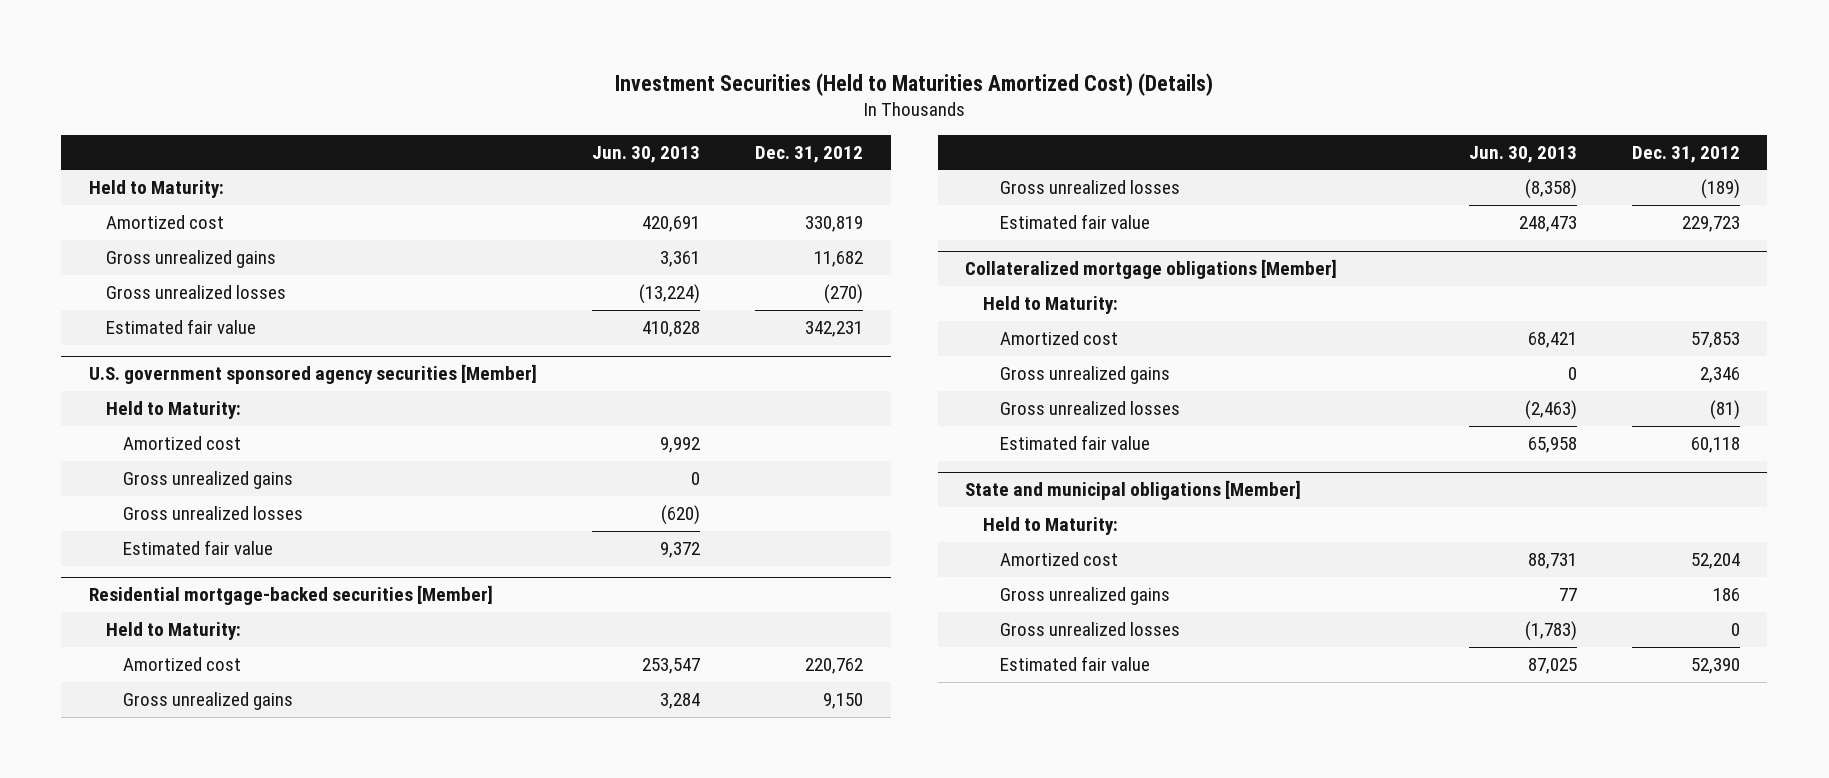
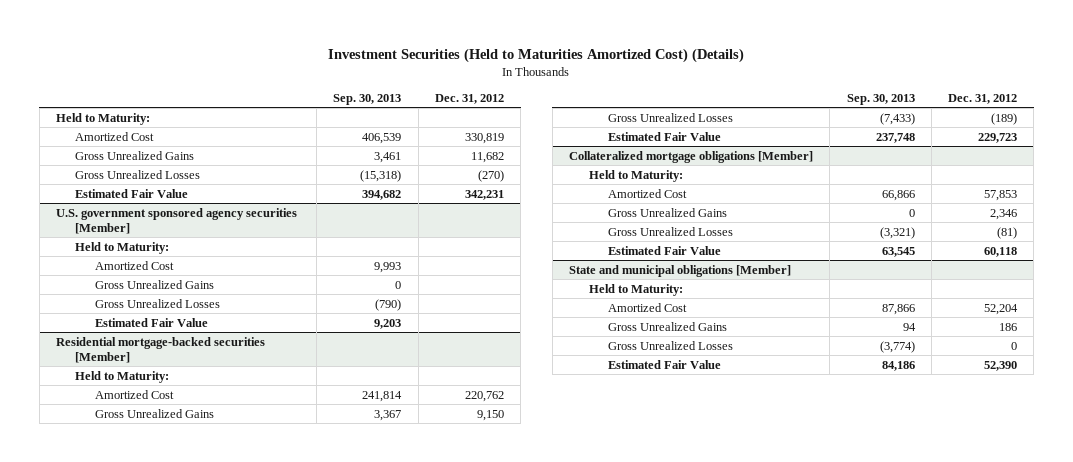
[591,145,700,163] Jun. 30, 2013 -> none
none -> [333,93,402,105] Sep. 30, 2013
[105,214,224,229] Amortized cost -> [75,131,155,141] Amortized Cost
[105,249,276,268] Gross unrealized gains -> [75,150,195,160] Gross Unrealized Gains
[105,284,286,299] Gross unrealized losses -> [75,169,201,179] Gross Unrealized Losses
[105,318,256,334] Estimated fair value -> [75,188,189,198] Estimated Fair Value
[123,435,242,450] Amortized cost -> [94,260,174,270] Amortized Cost
[123,470,294,489] Gross unrealized gains -> [94,279,214,289] Gross Unrealized Gains
[123,505,304,520] Gross unrealized losses -> [94,298,220,308] Gross Unrealized Losses
[123,539,274,555] Estimated fair value -> [94,317,208,327] Estimated Fair Value
[123,656,242,671] Amortized cost -> [94,389,174,399] Amortized Cost
[123,691,294,710] Gross unrealized gains -> [94,408,214,418] Gross Unrealized Gains
[999,179,1180,194] Gross unrealized losses -> [608,112,734,122] Gross Unrealized Losses
[999,213,1150,229] Estimated fair value -> [608,131,722,141] Estimated Fair Value
[999,330,1118,345] Amortized cost -> [608,188,688,198] Amortized Cost
[999,365,1170,384] Gross unrealized gains -> [608,207,728,217] Gross Unrealized Gains
[999,400,1180,415] Gross unrealized losses -> [608,226,734,236] Gross Unrealized Losses
[999,434,1150,450] Estimated fair value -> [608,245,722,255] Estimated Fair Value
[999,551,1118,566] Amortized cost -> [608,302,688,312] Amortized Cost
[999,586,1170,605] Gross unrealized gains -> [608,321,728,331] Gross Unrealized Gains
[999,621,1180,636] Gross unrealized losses -> [608,340,734,350] Gross Unrealized Losses
[999,655,1150,671] Estimated fair value -> [608,359,722,369] Estimated Fair Value

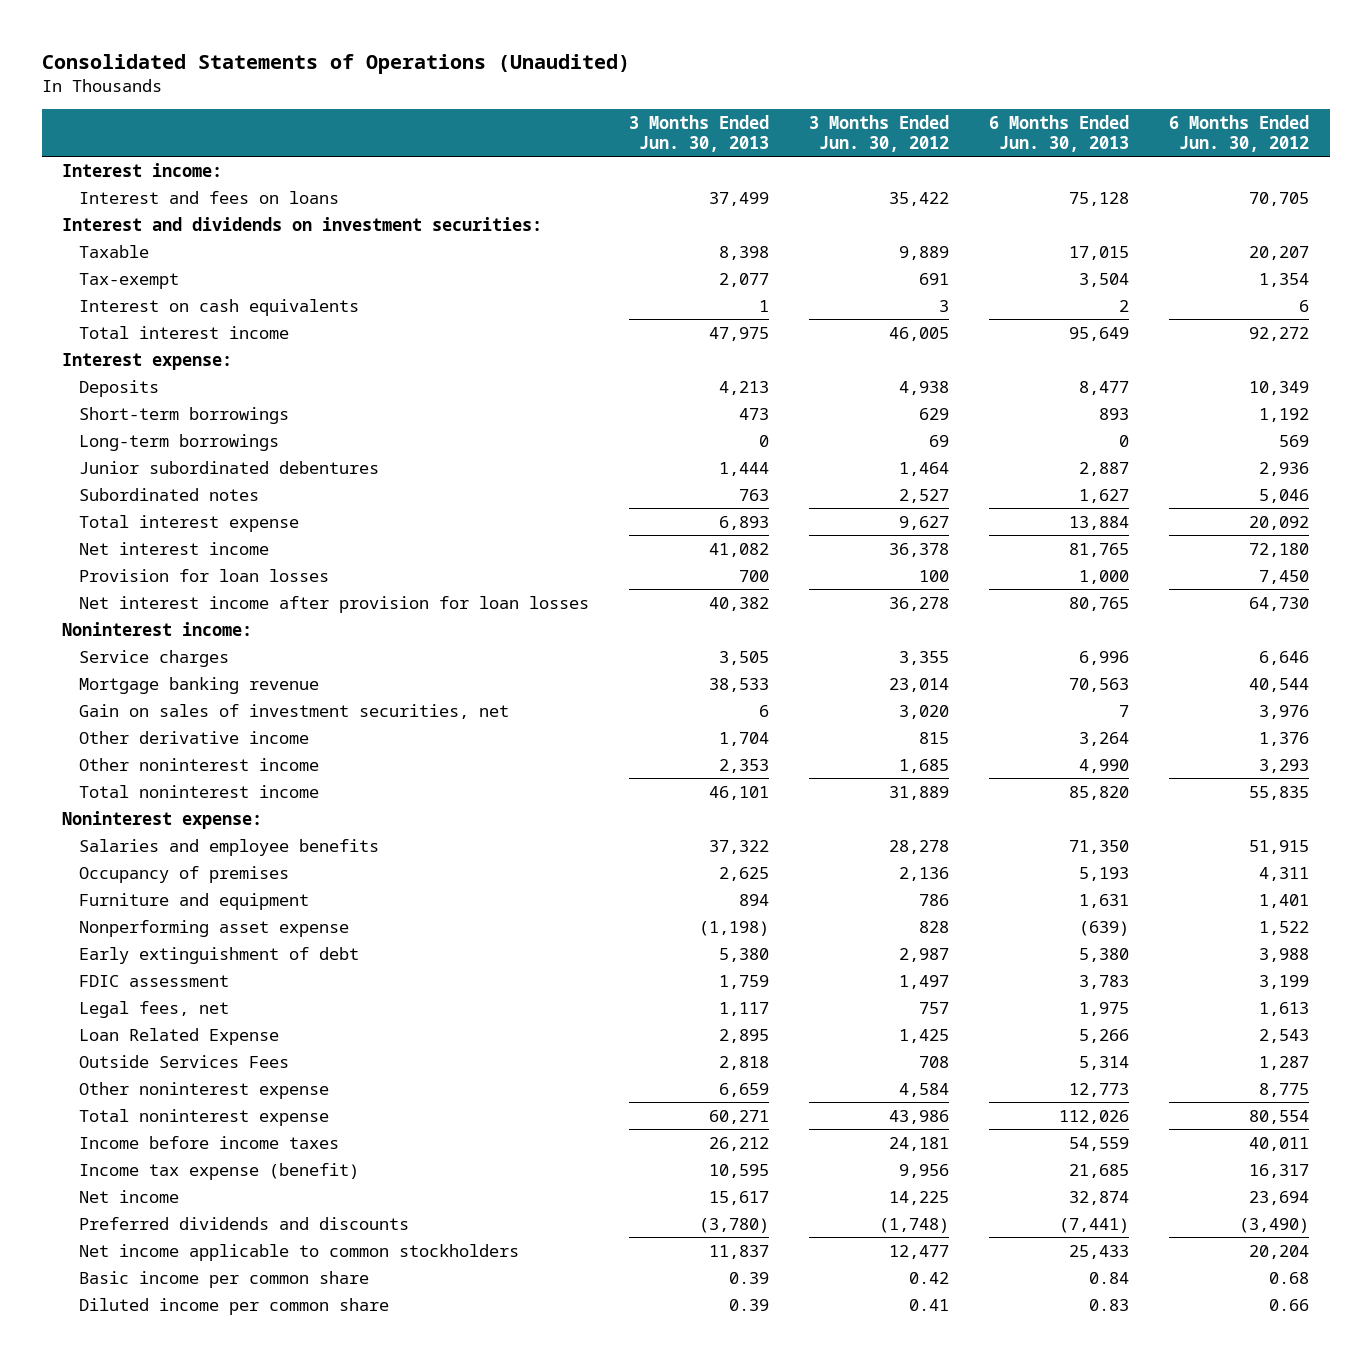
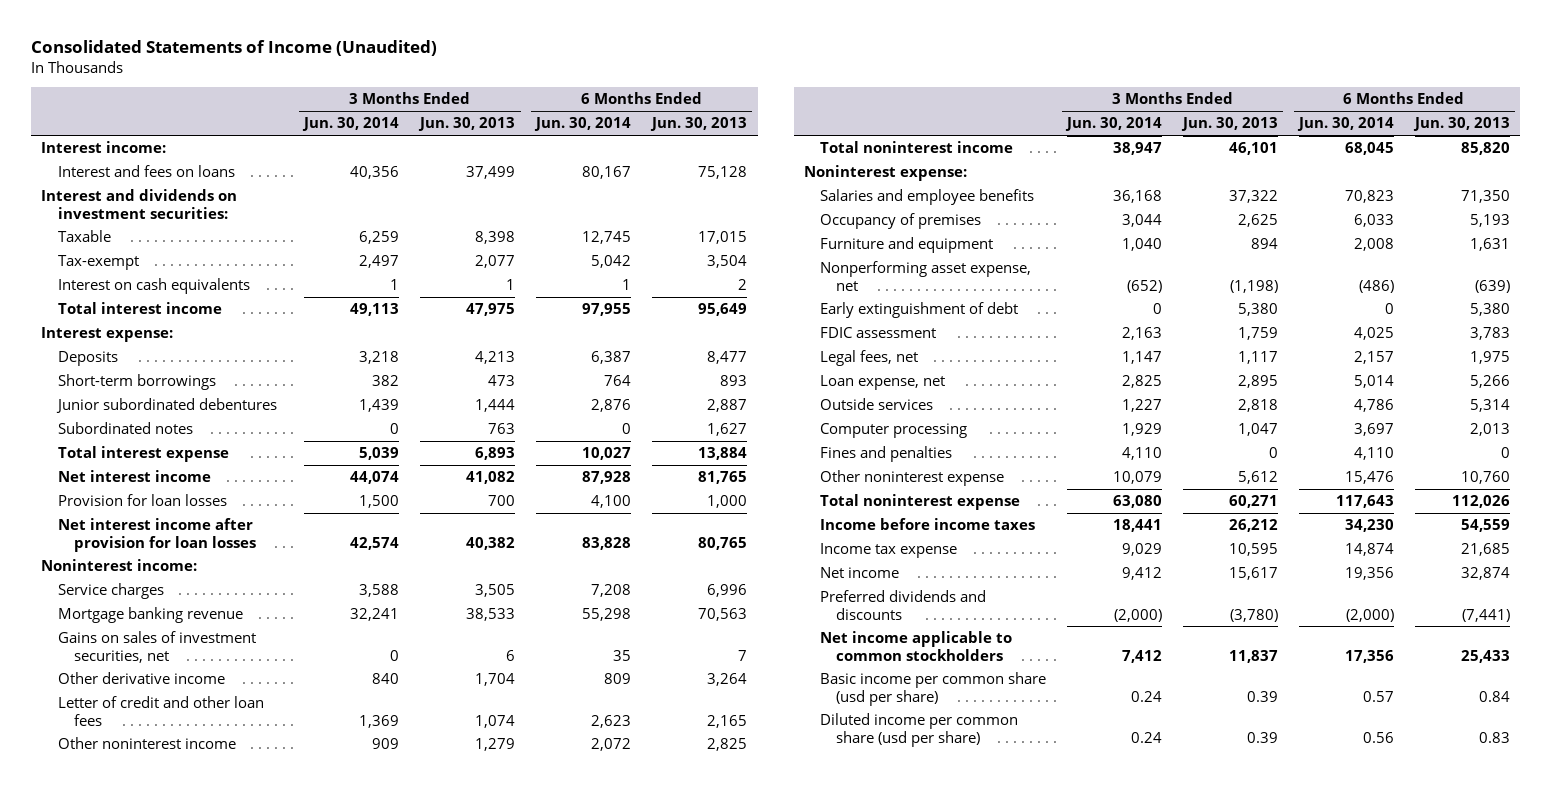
[41,53,630,74] Consolidated Statements of Operations (Unaudited) -> [30,40,437,57] Consolidated Statements of Income (Unaudited)
[809,114,950,152] 3 Months Ended Jun. 30, 2012 -> none
[1169,114,1310,152] 6 Months Ended Jun. 30, 2012 -> none
none -> [302,117,400,132] Jun. 30, 2014
none -> [534,117,632,132] Jun. 30, 2014
[78,433,279,451] Long-term borrowings -> none
[78,703,509,719] Gain on sales of investment securities, net -> [57,631,256,663] Gains on sales of investment securities, net
none -> [57,696,264,726] Letter of credit and other loan fees
[718,758,769,773] 2,353 -> [475,738,516,752] 1,279
[1079,758,1130,773] 4,990 -> [707,738,748,752] 2,825
[78,919,349,937] Nonperforming asset expense -> [820,261,1032,291] Nonperforming asset expense, net
[78,1027,279,1045] Loan Related Expense -> [820,375,946,391] Loan expense, net
[78,1054,289,1068] Outside Services Fees -> [820,398,934,411] Outside services
none -> [820,423,968,439] Computer processing
none -> [820,446,953,463] Fines and penalties
[718,1082,769,1097] 6,659 -> [1237,471,1278,485] 5,612
[1069,1082,1130,1097] 12,773 -> [1460,471,1510,485] 10,760
[78,1162,359,1180] Income tax expense (benefit) -> [820,543,958,559] Income tax expense
[78,1270,369,1288] Basic income per common share -> [820,672,1047,706] Basic income per common share (usd per share)
[78,1297,389,1315] Diluted income per common share -> [820,713,1019,747] Diluted income per common share (usd per share)

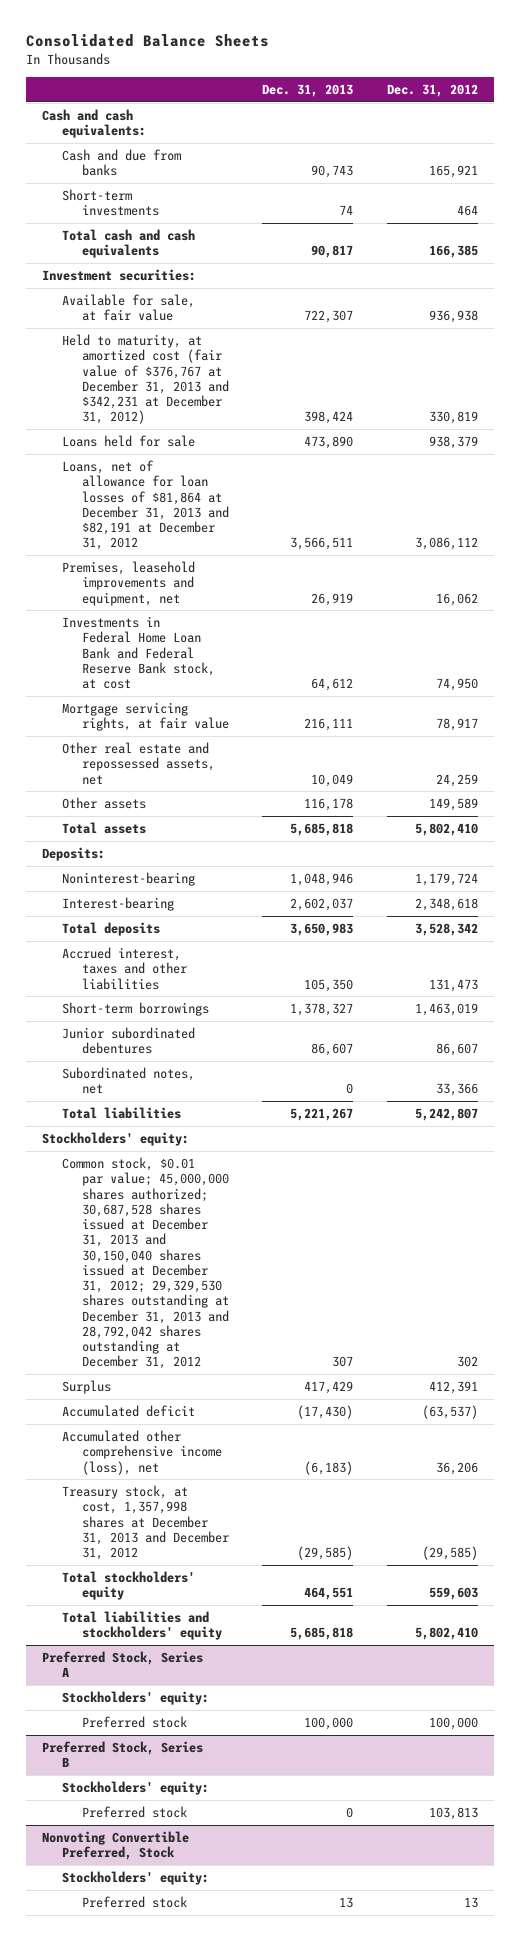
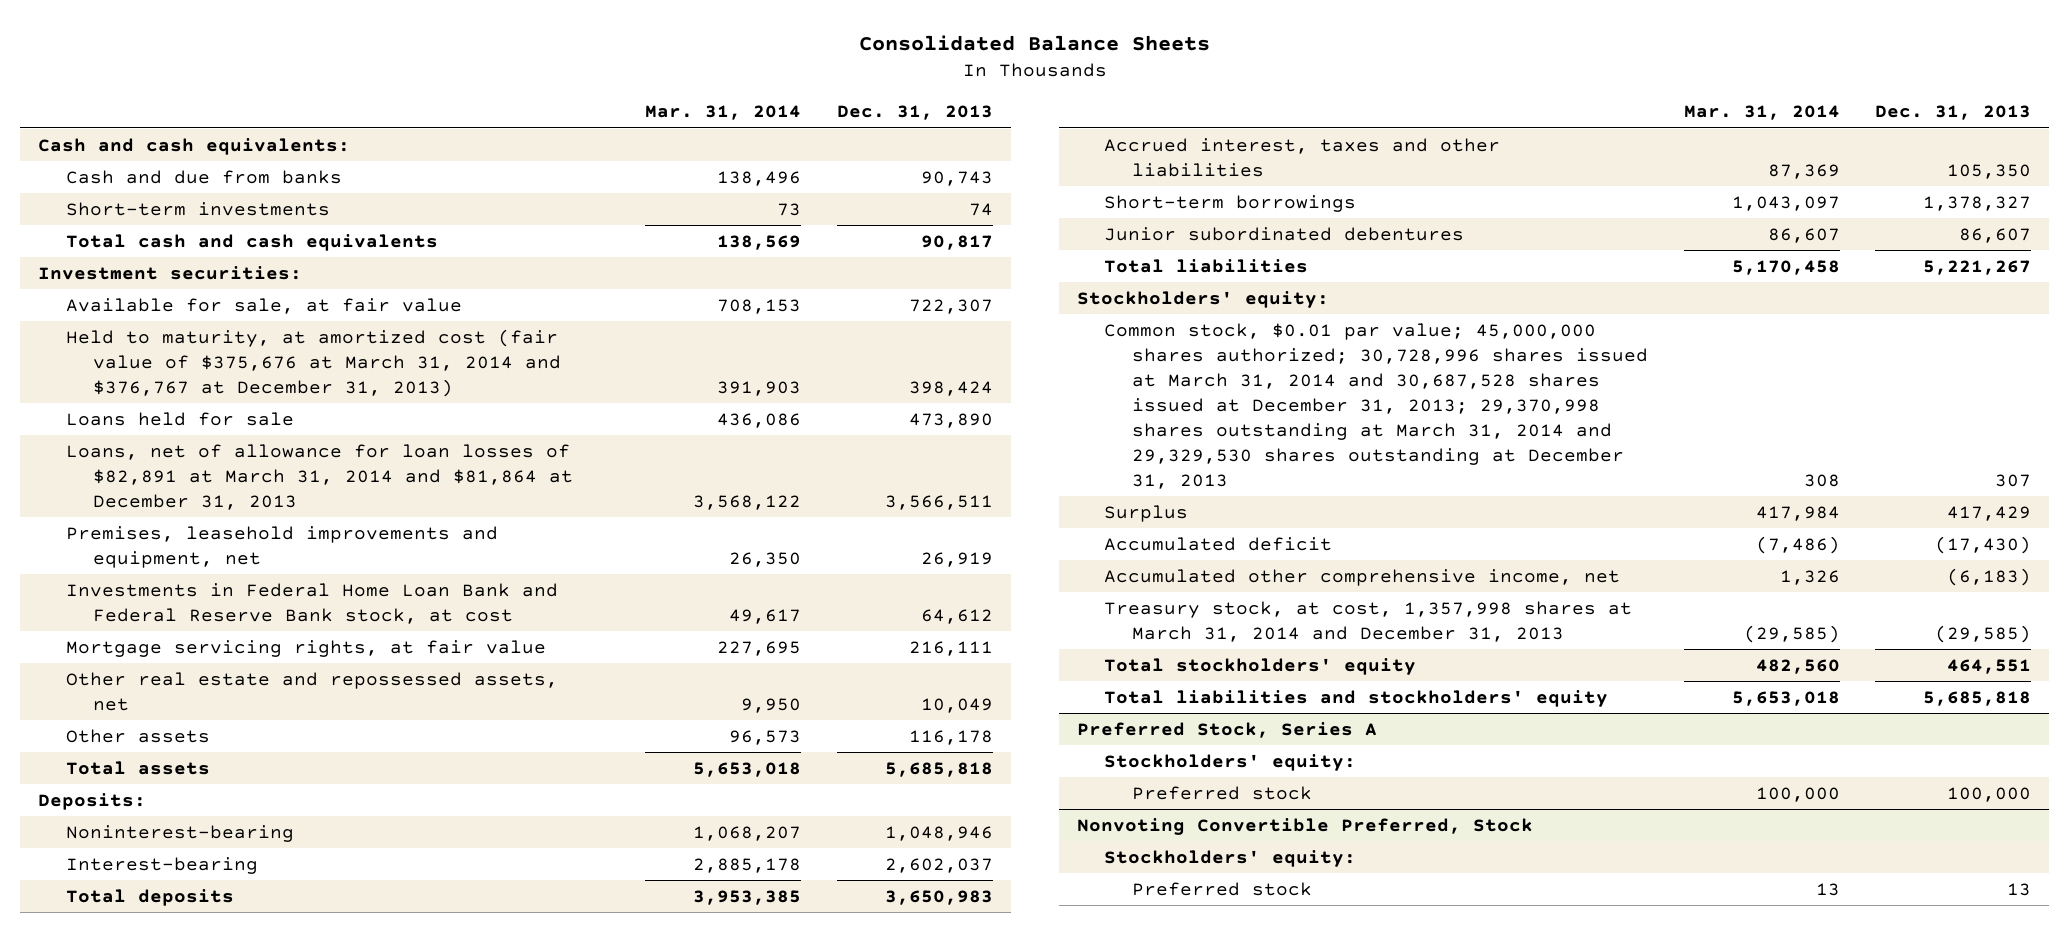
[386,84,478,98] Dec. 31, 2012 -> none
none -> [645,105,802,121] Mar. 31, 2014
[61,334,229,425] Held to maturity, at amortized cost (fair value of $376,767 at December 31, 2013 and $342,231 at December 31, 2012) -> [65,328,562,397] Held to maturity, at amortized cost (fair value of $375,676 at March 31, 2014 and $376,767 at December 31, 2013)
[61,460,229,551] Loans, net of allowance for loan losses of $81,864 at December 31, 2013 and $82,191 at December 31, 2012 -> [65,443,574,510] Loans, net of allowance for loan losses of $82,891 at March 31, 2014 and $81,864 at December 31, 2013
[61,1067,195,1095] Subordinated notes, net -> none
[61,1157,229,1370] Common stock, $0.01 par value; 45,000,000 shares authorized; 30,687,528 shares issued at December 31, 2013 and 30,150,040 shares issued at December 31, 2012; 29,329,530 shares outstanding at December 31, 2013 and 28,792,042 shares outstanding at December 31, 2012 -> [1104,322,1649,489] Common stock, $0.01 par value; 45,000,000 shares authorized; 30,728,996 shares issued at March 31, 2014 and 30,687,528 shares issued at December 31, 2013; 29,370,998 shares outstanding at March 31, 2014 and 29,329,530 shares outstanding at December 31, 2013
[61,1430,222,1475] Accumulated other comprehensive income (loss), net -> [1104,568,1621,586] Accumulated other comprehensive income, net
[61,1485,229,1561] Treasury stock, at cost, 1,357,998 shares at December 31, 2013 and December 31, 2012 -> [1104,600,1633,642] Treasury stock, at cost, 1,357,998 shares at March 31, 2014 and December 31, 2013
[42,1741,204,1768] Preferred Stock, Series B -> none
[61,1781,209,1796] Stockholders' equity: -> none
[81,1806,187,1819] Preferred stock -> none

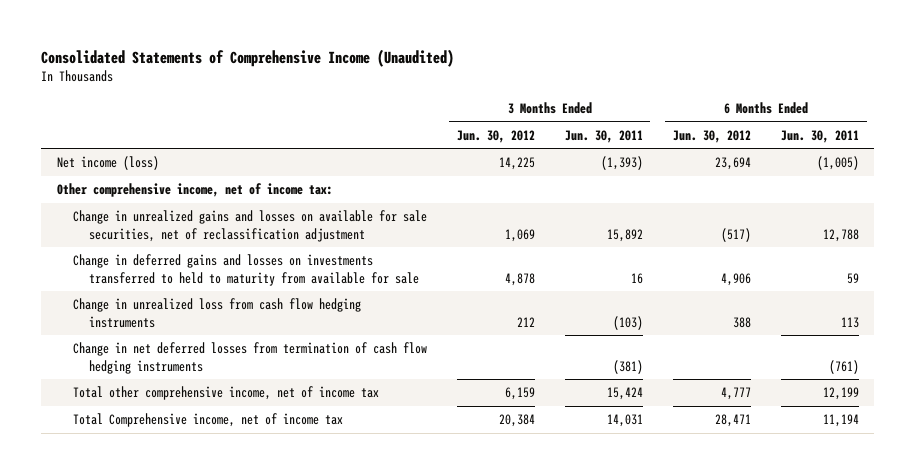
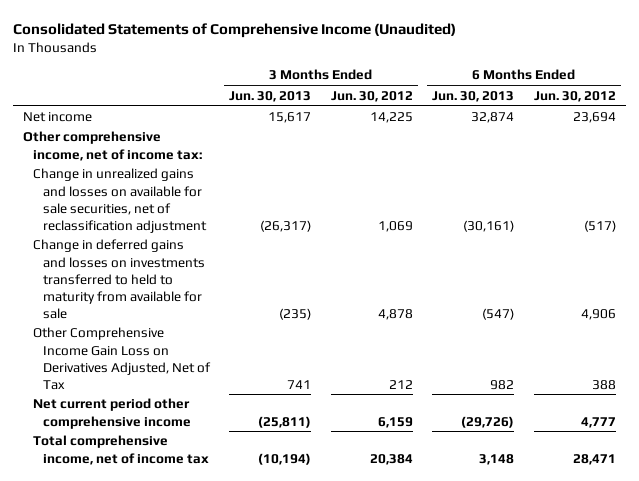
[564,129,643,143] Jun. 30, 2011 -> none
[781,129,860,143] Jun. 30, 2011 -> none
none -> [229,90,312,102] Jun. 30, 2013
none -> [432,90,515,102] Jun. 30, 2013
[56,156,159,171] Net income (loss) -> [22,112,92,123] Net income
[72,342,427,374] Change in net deferred losses from termination of cash flow hedging instruments -> none
[72,298,361,328] Change in unrealized loss from cash flow hedging instruments -> [32,327,211,390] Other Comprehensive Income Gain Loss on Derivatives Adjusted, Net of Tax
[72,386,379,401] Total other comprehensive income, net of income tax -> [32,398,191,429] Net current period other comprehensive income
[72,413,343,428] Total Comprehensive income, net of income tax -> [32,435,209,465] Total comprehensive income, net of income tax

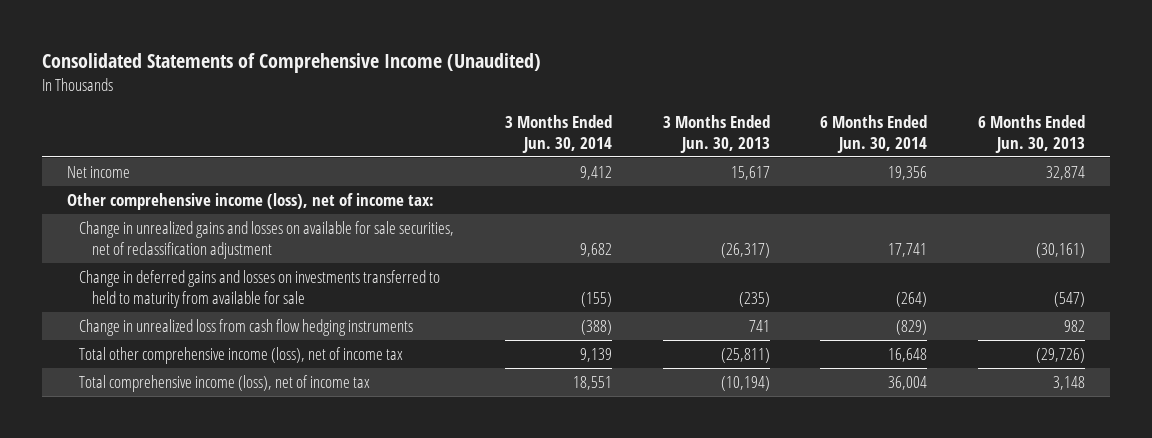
[330,90,413,102] Jun. 30, 2012 -> none
[533,90,616,102] Jun. 30, 2012 -> none
none -> [504,115,612,153] 3 Months Ended Jun. 30, 2014
none -> [820,115,928,153] 6 Months Ended Jun. 30, 2014
[22,131,202,161] Other comprehensive income, net of income tax: -> [66,193,434,211] Other comprehensive income (loss), net of income tax:
[32,327,211,390] Other Comprehensive Income Gain Loss on Derivatives Adjusted, Net of Tax -> [79,319,414,337] Change in unrealized loss from cash flow hedging instruments
[32,398,191,429] Net current period other comprehensive income -> [79,347,404,365] Total other comprehensive income (loss), net of income tax
[32,435,209,465] Total comprehensive income, net of income tax -> [79,375,371,393] Total comprehensive income (loss), net of income tax

